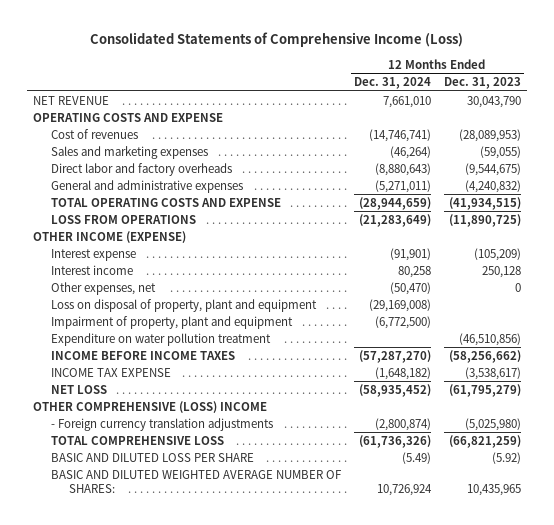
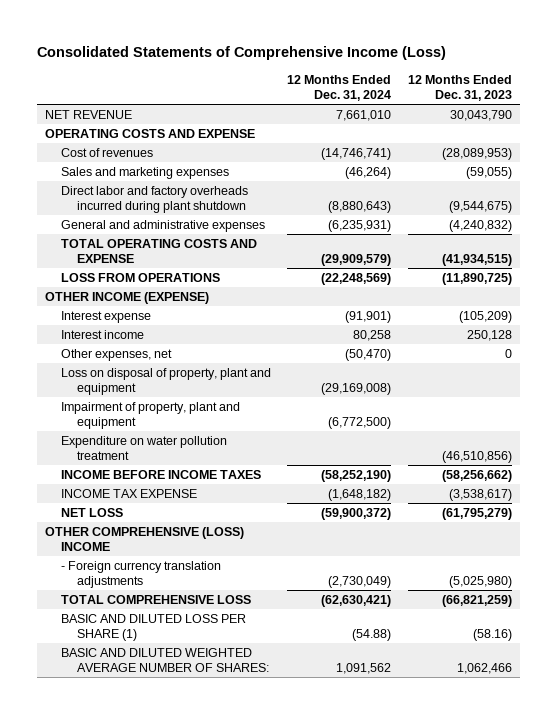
[51,162,233,176] Direct labor and factory overheads -> [61,185,249,214] Direct labor and factory overheads incurred during plant shutdown
[374,179,431,193] (5,271,011) -> [328,219,392,232] (6,235,931)
[358,196,431,210] (28,944,659) -> [321,254,392,267] (29,909,579)
[358,213,431,227] (21,283,649) -> [321,272,392,285] (22,248,569)
[358,349,431,363] (57,287,270) -> [321,469,392,482] (58,252,190)
[358,383,431,397] (58,935,452) -> [321,507,392,520] (59,900,372)
[374,417,431,431] (2,800,874) -> [328,576,392,589] (2,730,049)
[358,434,431,448] (61,736,326) -> [321,594,392,607] (62,630,421)
[51,452,255,462] BASIC AND DILUTED LOSS PER SHARE -> [61,613,247,642] BASIC AND DILUTED LOSS PER SHARE (1)
[401,451,431,464] (5.49) -> [352,629,392,642] (54.88)
[491,451,521,464] (5.92) -> [472,629,512,642] (58.16)
[376,484,432,497] 10,726,924 -> [336,663,392,675] 1,091,562
[466,484,521,497] 10,435,965 -> [456,663,512,675] 1,062,466

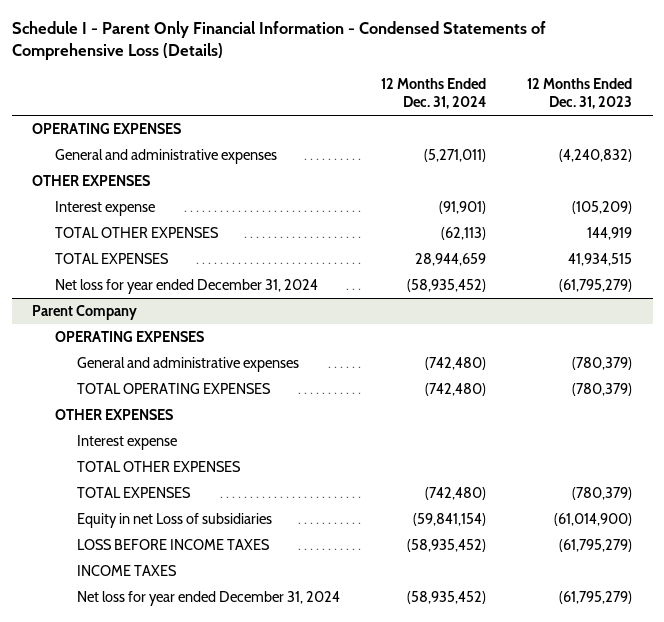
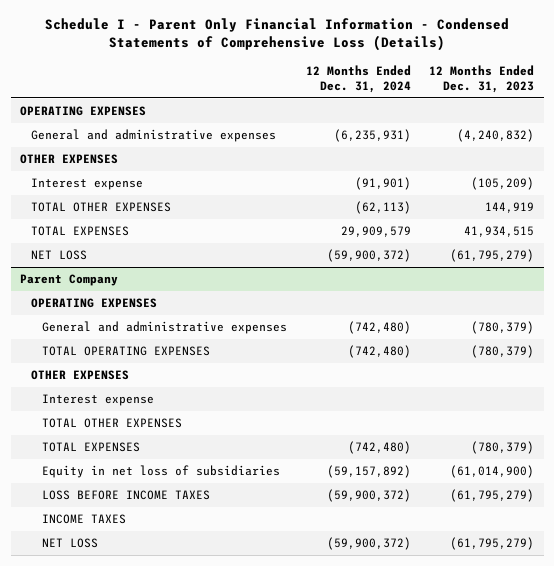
[424,148,487,162] (5,271,011) -> [333,129,411,143] (6,235,931)
[415,252,487,266] 28,944,659 -> [340,226,411,238] 29,909,579
[54,278,318,294] Net loss for year ended December 31, 2024 -> [31,250,88,261] NET LOSS
[407,278,487,292] (58,935,452) -> [326,249,411,263] (59,900,372)
[77,512,273,528] Equity in net Loss of subsidiaries -> [42,465,281,479] Equity in net loss of subsidiaries
[413,512,487,526] (59,841,154) -> [326,465,411,479] (59,157,892)
[407,538,487,552] (58,935,452) -> [326,489,411,503] (59,900,372)
[77,590,341,606] Net loss for year ended December 31, 2024 -> [42,538,99,549] NET LOSS
[407,590,487,604] (58,935,452) -> [326,537,411,551] (59,900,372)

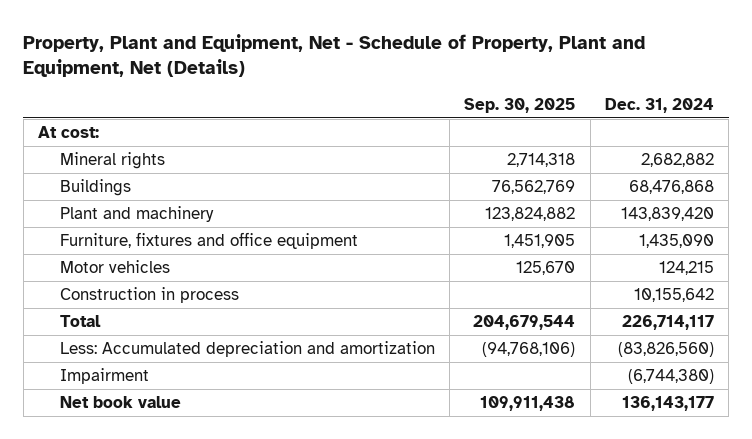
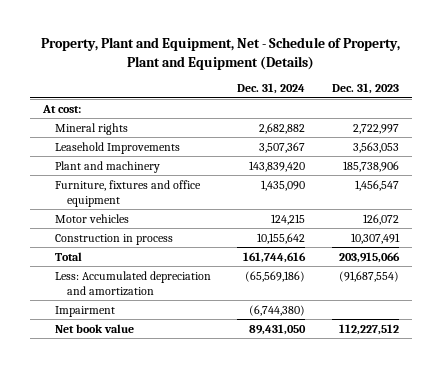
[23,33,646,78] Property, Plant and Equipment, Net - Schedule of Property, Plant and Equipment, Net (Details) -> [40,37,400,70] Property, Plant and Equipment, Net - Schedule of Property, Plant and Equipment (Details)
[464,97,576,113] Sep. 30, 2025 -> none
none -> [331,83,399,95] Dec. 31, 2023
[59,179,131,197] Buildings -> none
none -> [54,141,180,154] Leasehold Improvements
[621,315,714,331] 226,714,117 -> [243,251,307,263] 161,744,616
[617,342,714,358] (83,826,560) -> [245,270,306,282] (65,569,186)
[621,396,714,412] 136,143,177 -> [249,323,307,335] 89,431,050

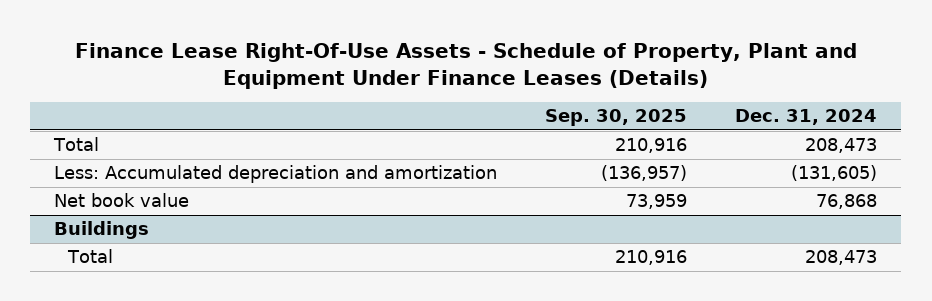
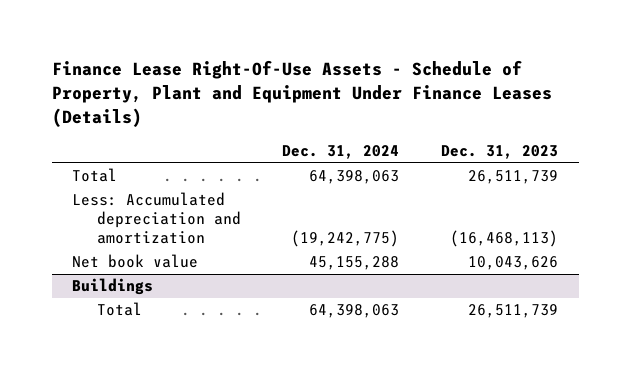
[545,109,688,127] Sep. 30, 2025 -> none
none -> [441,144,559,159] Dec. 31, 2023
[805,138,878,154] 208,473 -> [309,170,400,185] 64,398,063
[791,165,878,182] (131,605) -> [291,230,400,248] (19,242,775)
[816,194,878,210] 76,868 -> [309,256,400,271] 45,155,288
[805,250,878,266] 208,473 -> [309,304,400,319] 64,398,063

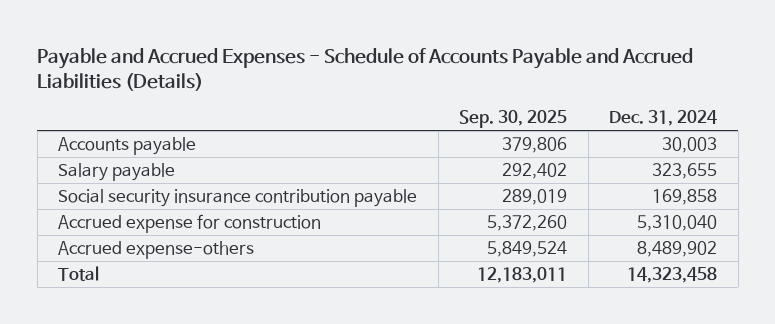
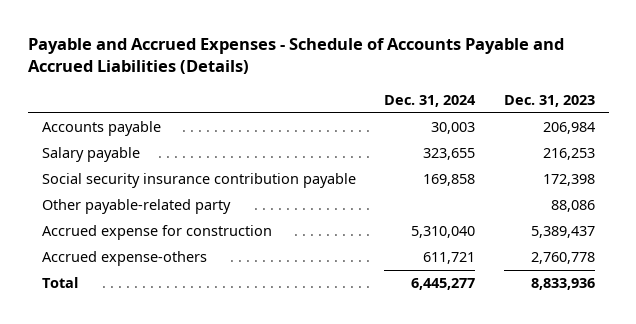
[459,110,568,129] Sep. 30, 2025 -> none
none -> [503,94,595,107] Dec. 31, 2023
none -> [41,199,231,215] Other payable-related party
[637,240,718,257] 8,489,902 -> [423,252,476,265] 611,721
[627,266,718,283] 14,323,458 -> [411,278,476,291] 6,445,277

